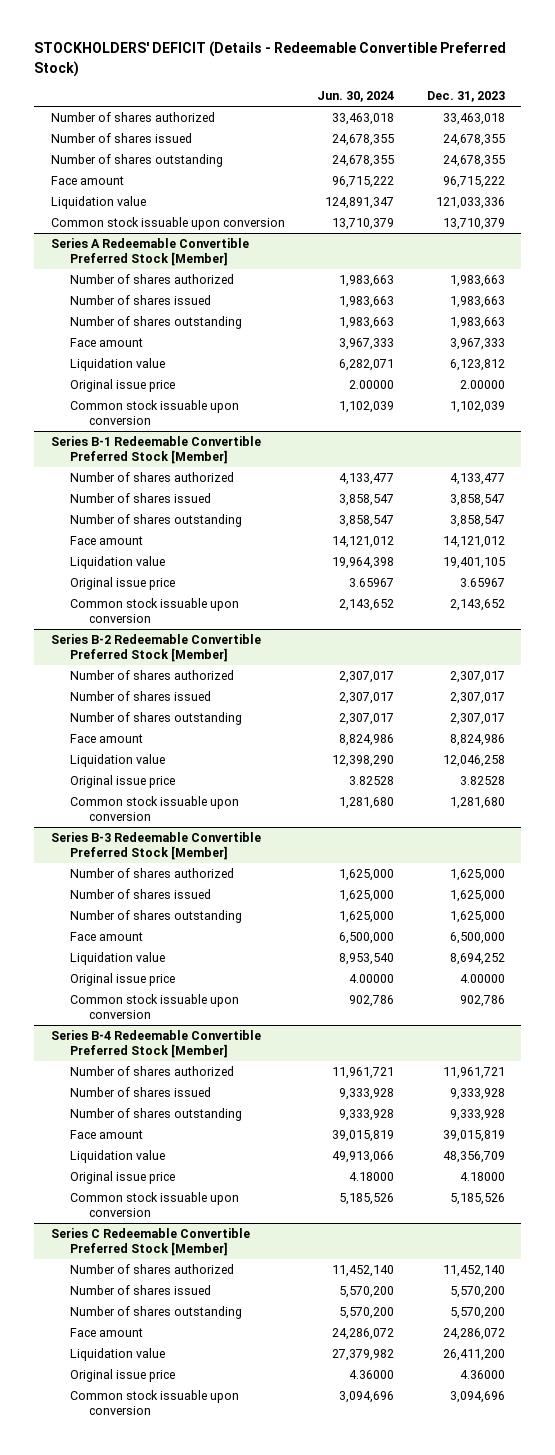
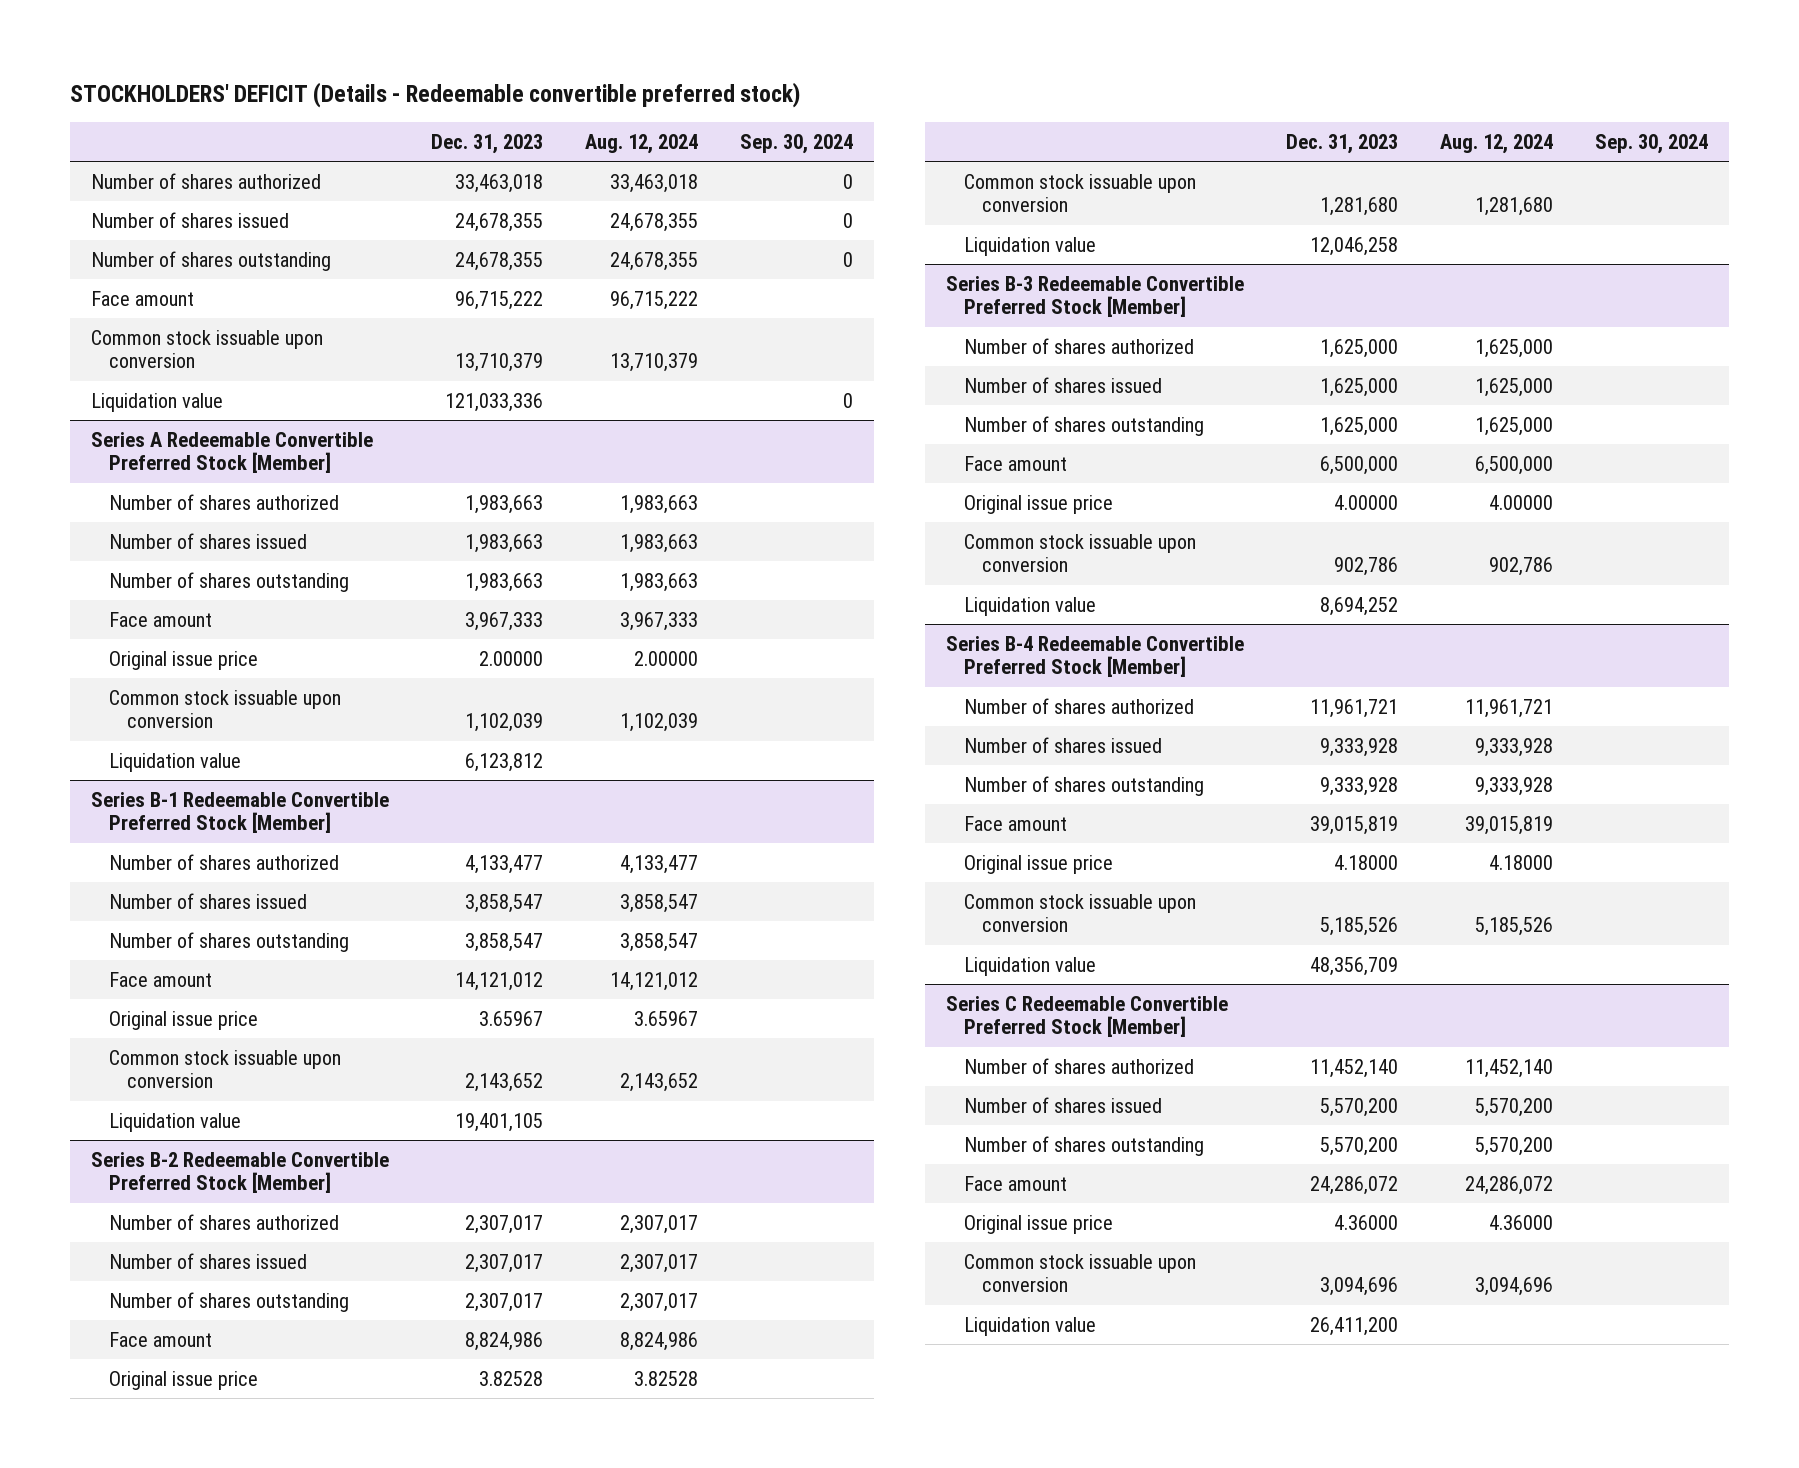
[34,41,507,77] STOCKHOLDERS' DEFICIT (Details - Redeemable Convertible Preferred Stock) -> [70,81,801,108] STOCKHOLDERS' DEFICIT (Details - Redeemable convertible preferred stock)
[317,91,395,103] Jun. 30, 2024 -> none
none -> [584,134,698,155] Aug. 12, 2024
none -> [739,134,853,155] Sep. 30, 2024
[50,196,146,210] Liquidation value -> [91,392,224,412] Liquidation value
[69,358,165,372] Liquidation value -> [108,752,241,772] Liquidation value
[69,556,165,570] Liquidation value -> [108,1112,241,1132] Liquidation value
[69,754,165,768] Liquidation value -> [964,236,1097,256] Liquidation value
[69,952,165,966] Liquidation value -> [964,596,1097,616] Liquidation value
[69,1150,165,1164] Liquidation value -> [964,956,1097,976] Liquidation value
[69,1348,165,1362] Liquidation value -> [964,1316,1097,1336] Liquidation value

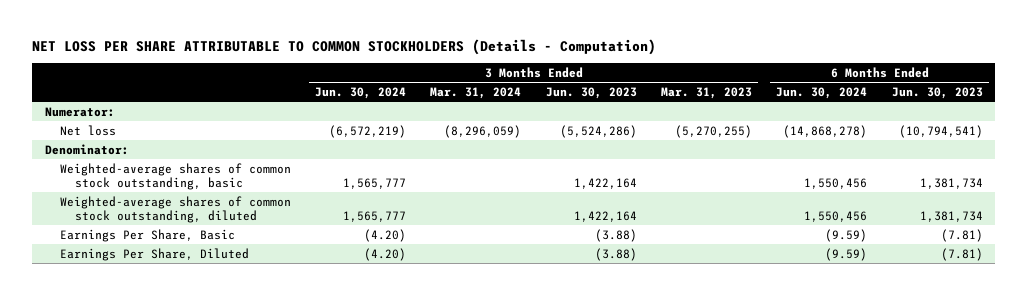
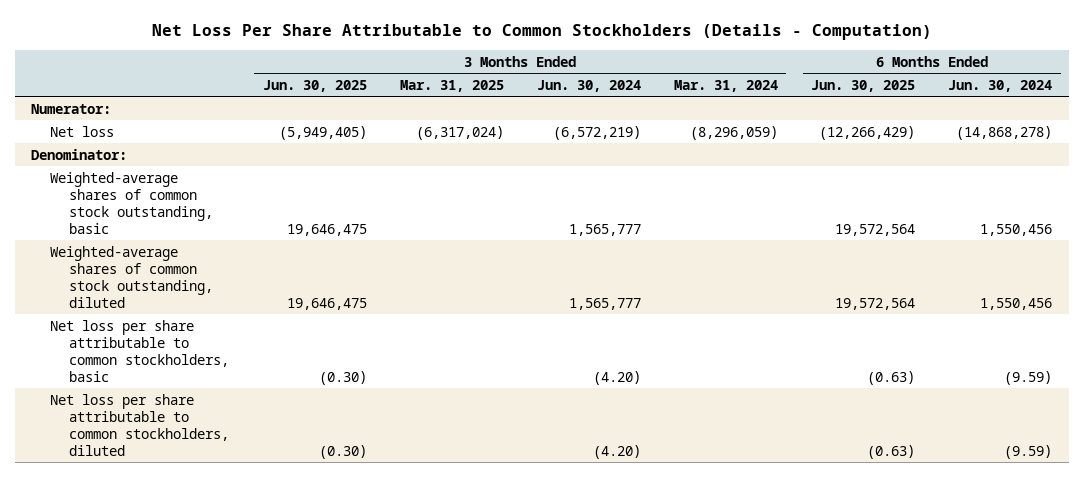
[32,39,657,56] NET LOSS PER SHARE ATTRIBUTABLE TO COMMON STOCKHOLDERS (Details - Computation) -> [151,24,932,41] Net Loss Per Share Attributable to Common Stockholders (Details - Computation)
[545,86,637,99] Jun. 30, 2023 -> none
[661,86,753,99] Mar. 31, 2023 -> none
[891,86,983,99] Jun. 30, 2023 -> none
none -> [262,79,367,92] Jun. 30, 2025
none -> [399,79,504,92] Mar. 31, 2025
none -> [811,79,916,92] Jun. 30, 2025
[59,228,235,242] Earnings Per Share, Basic -> [50,319,230,382] Net loss per share attributable to common stockholders, basic
[59,247,249,261] Earnings Per Share, Diluted -> [50,393,230,456] Net loss per share attributable to common stockholders, diluted

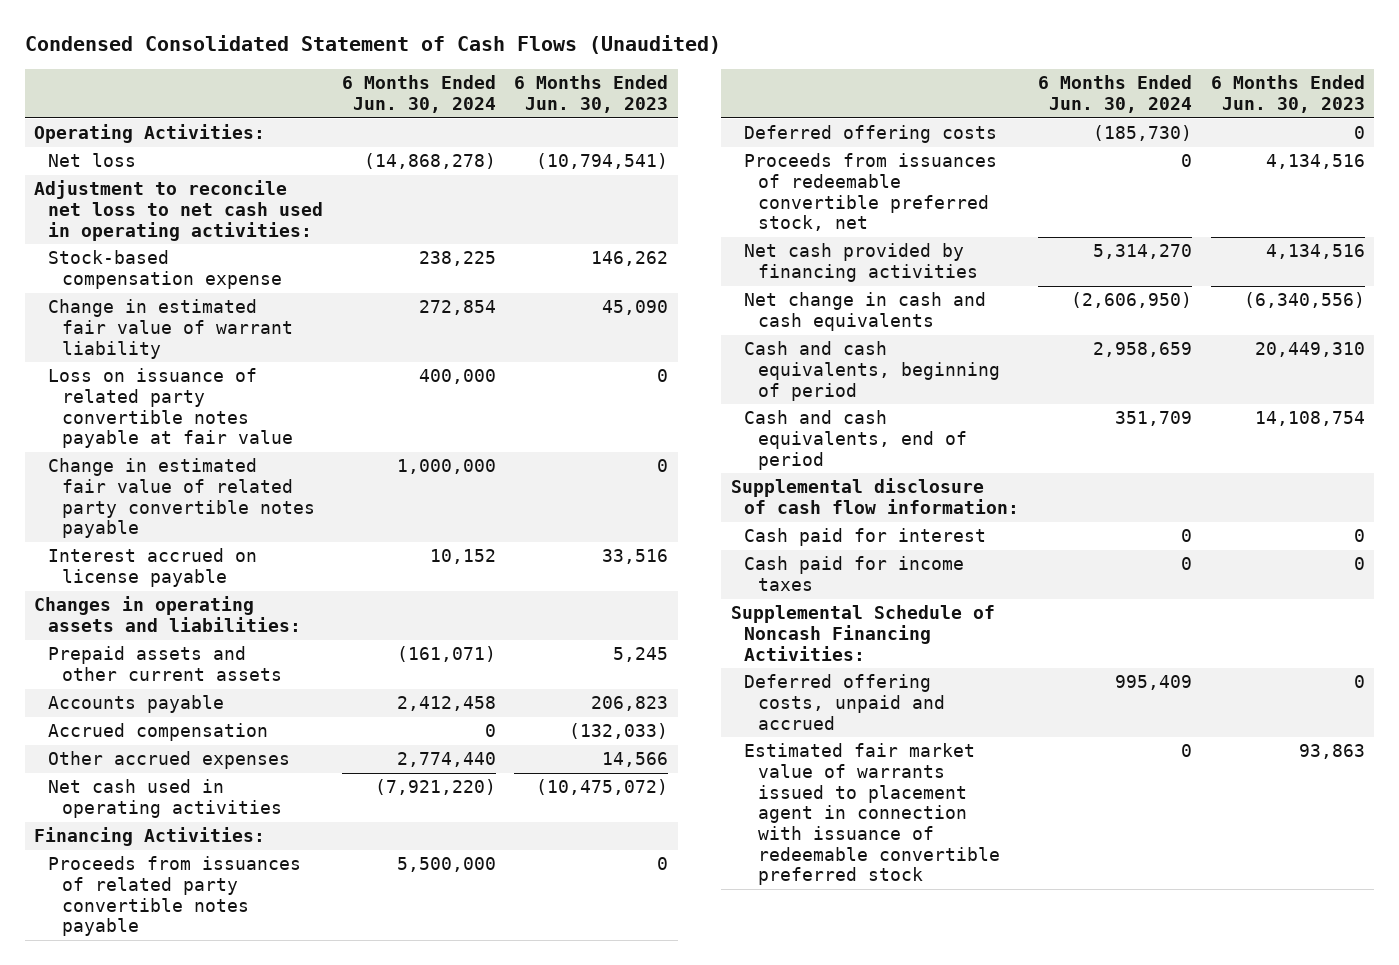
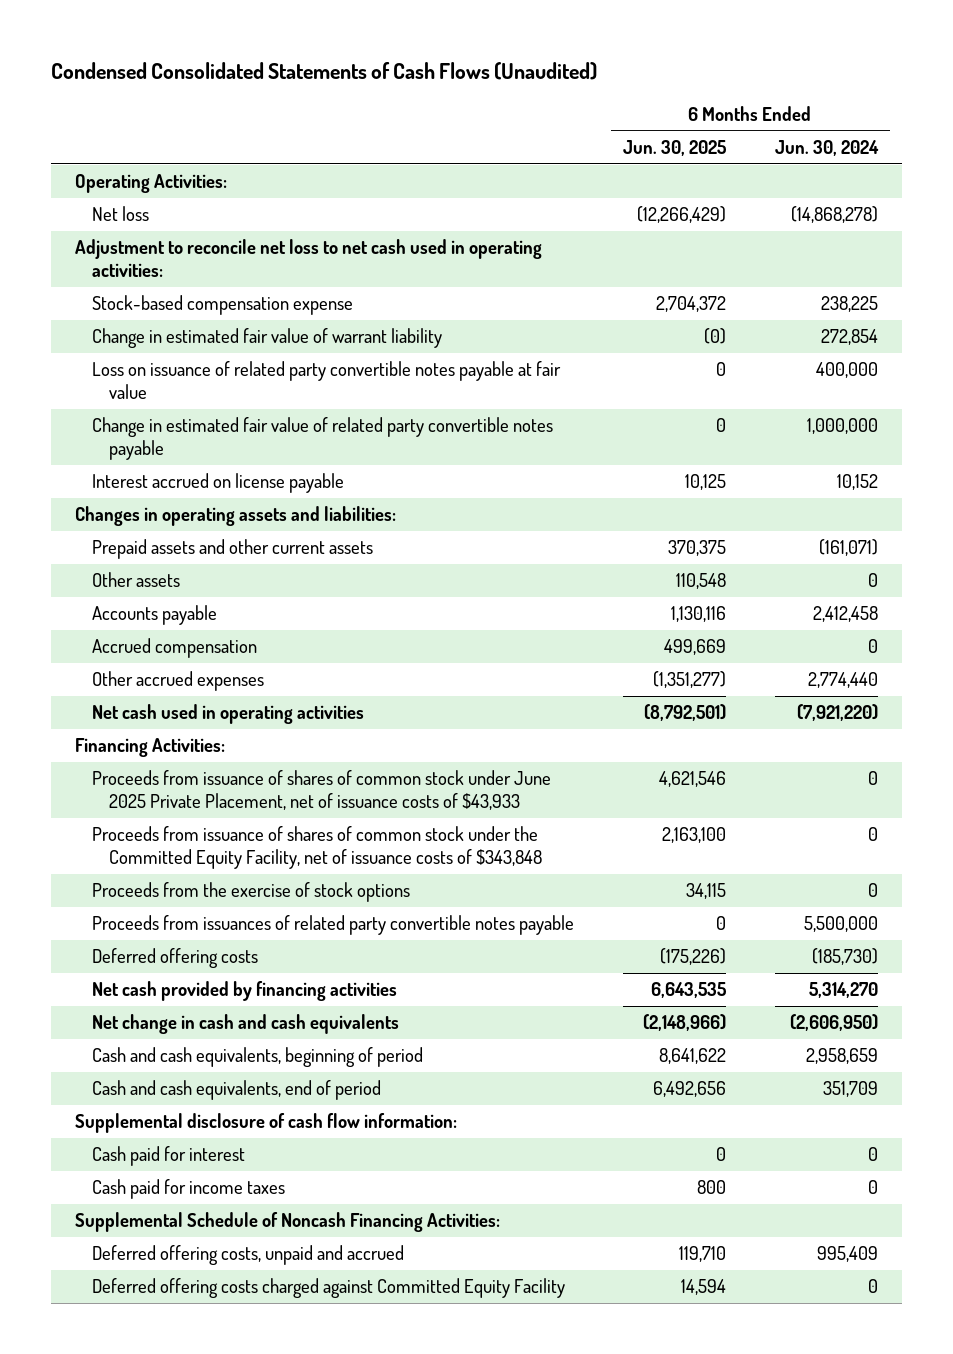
[24,35,721,55] Condensed Consolidated Statement of Cash Flows (Unaudited) -> [50,62,597,81] Condensed Consolidated Statements of Cash Flows (Unaudited)
[514,75,669,113] 6 Months Ended Jun. 30, 2023 -> none
none -> [622,140,726,157] Jun. 30, 2025
none -> [92,572,181,588] Other assets
none -> [92,770,552,811] Proceeds from issuance of shares of common stock under June 2025 Private Placement, net of issuance costs of $43,933
none -> [92,826,543,870] Proceeds from issuance of shares of common stock under the Committed Equity Facility, net of issuance costs of $343,848
none -> [92,882,411,903] Proceeds from the exercise of stock options
[744,153,998,232] Proceeds from issuances of redeemable convertible preferred stock, net -> none
[744,743,1001,886] Estimated fair market value of warrants issued to placement agent in connection with issuance of redeemable convertible preferred stock -> none
none -> [92,1278,566,1299] Deferred offering costs charged against Committed Equity Facility

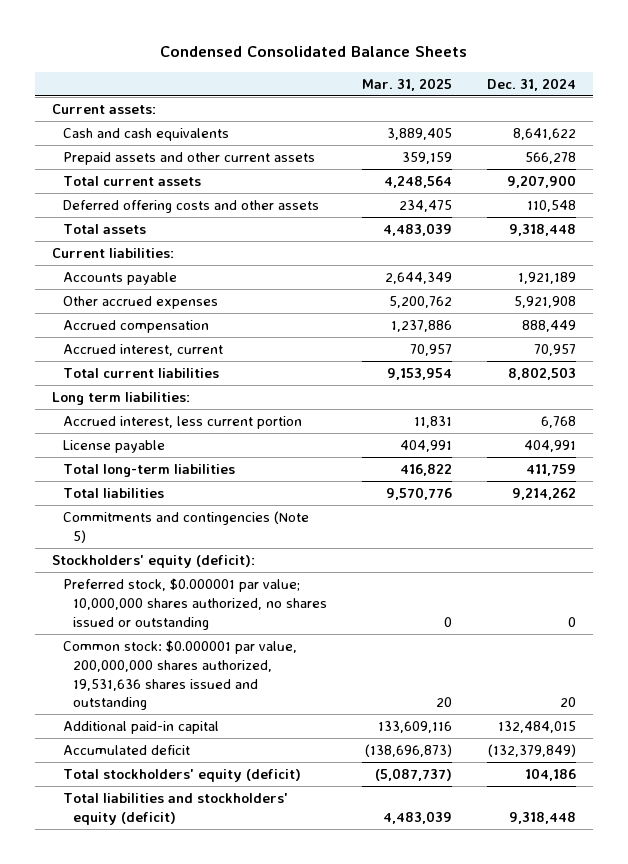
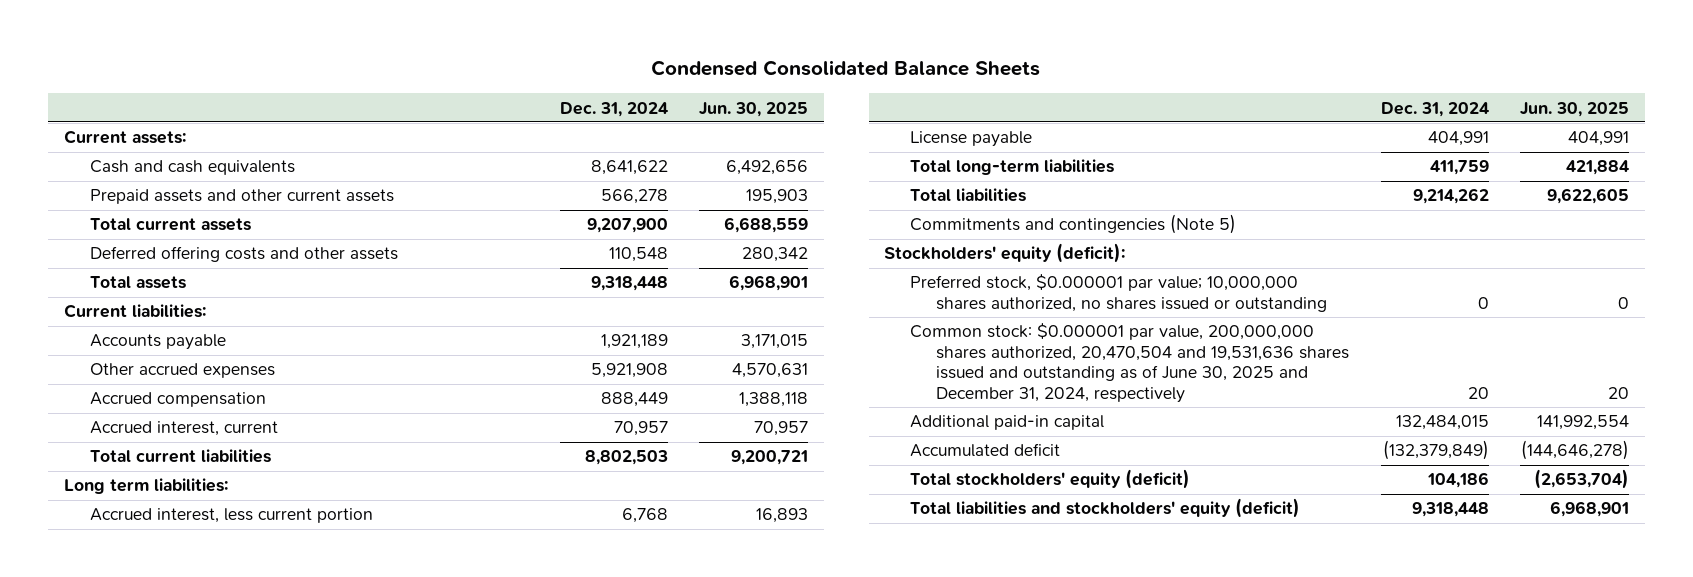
[361,77,452,91] Mar. 31, 2025 -> none
none -> [699,101,809,117] Jun. 30, 2025
[62,640,297,711] Common stock: $0.000001 par value, 200,000,000 shares authorized, 19,531,636 shares issued and outstanding -> [910,323,1350,403] Common stock: $0.000001 par value, 200,000,000 shares authorized, 20,470,504 and 19,531,636 shares issued and outstanding as of June 30, 2025 and December 31, 2024, respectively

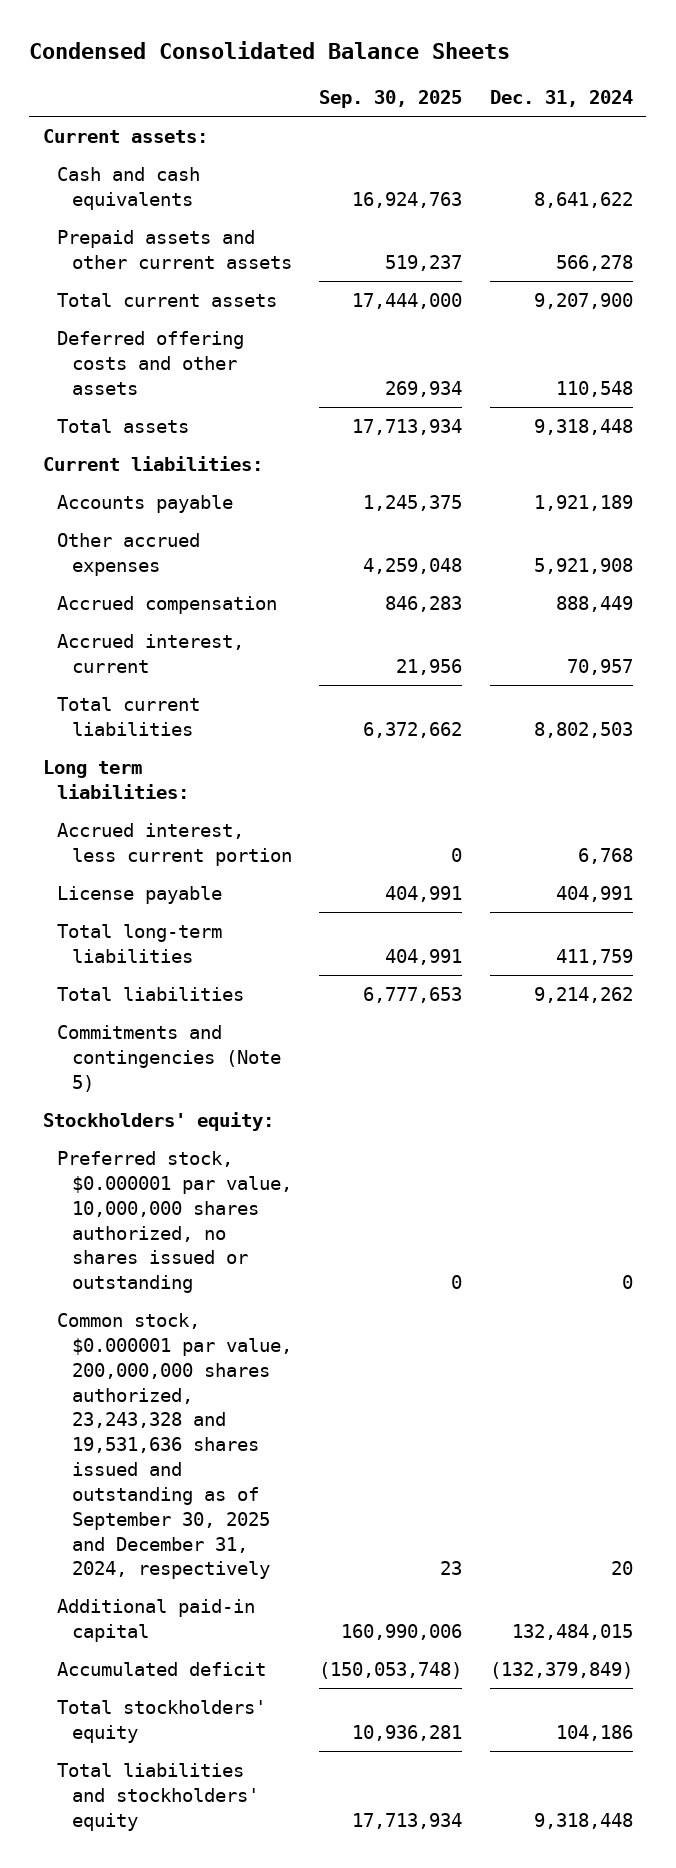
[699,101,809,117] Jun. 30, 2025 -> none
none -> [319,90,463,109] Sep. 30, 2025
[884,243,1126,264] Stockholders' equity (deficit): -> [43,1112,275,1132] Stockholders' equity:
[910,274,1328,312] Preferred stock, $0.000001 par value; 10,000,000 shares authorized, no shares issued or outstanding -> [57,1151,292,1294] Preferred stock, $0.000001 par value, 10,000,000 shares authorized, no shares issued or outstanding
[910,323,1350,403] Common stock: $0.000001 par value, 200,000,000 shares authorized, 20,470,504 and 19,531,636 shares issued and outstanding as of June 30, 2025 and December 31, 2024, respectively -> [57,1313,292,1580] Common stock, $0.000001 par value, 200,000,000 shares authorized, 23,243,328 and 19,531,636 shares issued and outstanding as of September 30, 2025 and December 31, 2024, respectively
[910,469,1191,490] Total stockholders' equity (deficit) -> [57,1700,267,1743] Total stockholders' equity
[910,498,1301,519] Total liabilities and stockholders' equity (deficit) -> [57,1763,259,1831] Total liabilities and stockholders' equity

